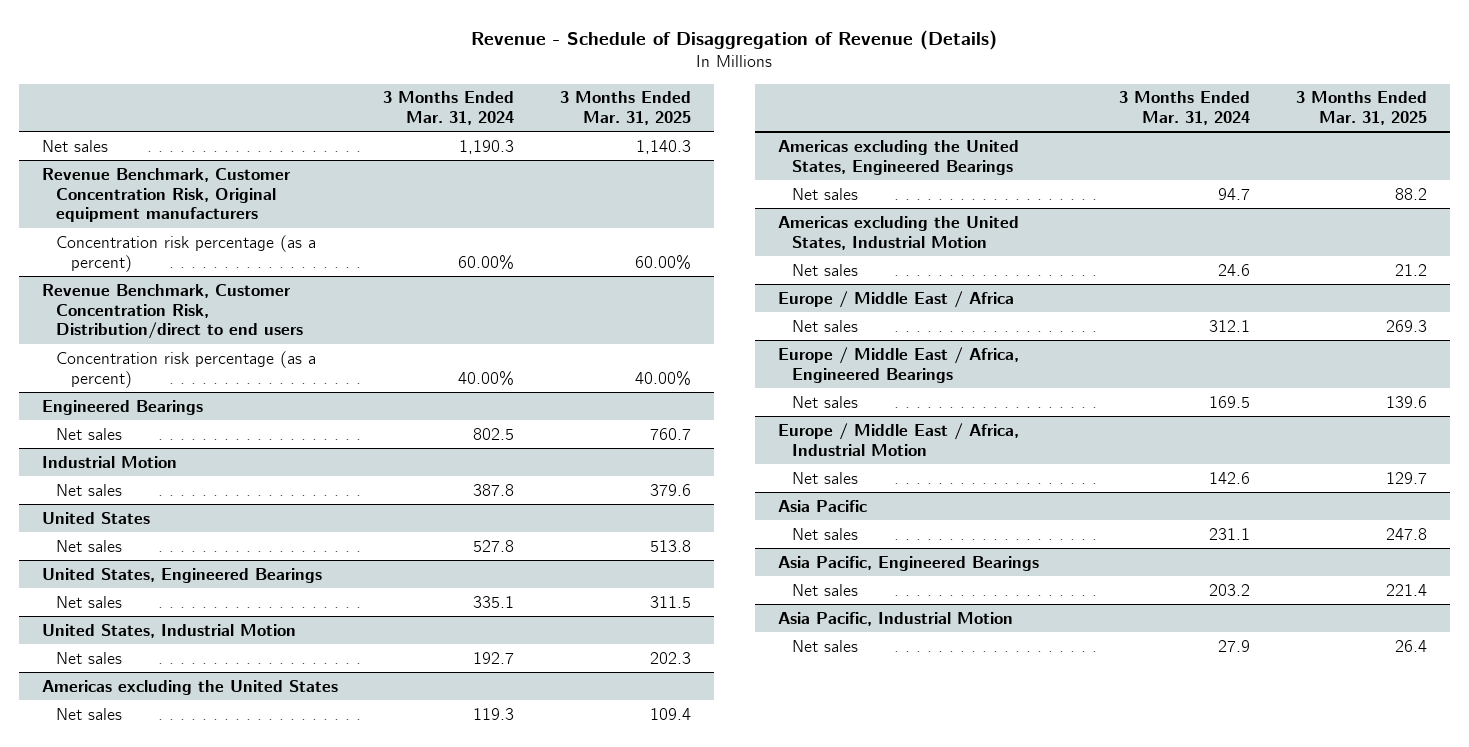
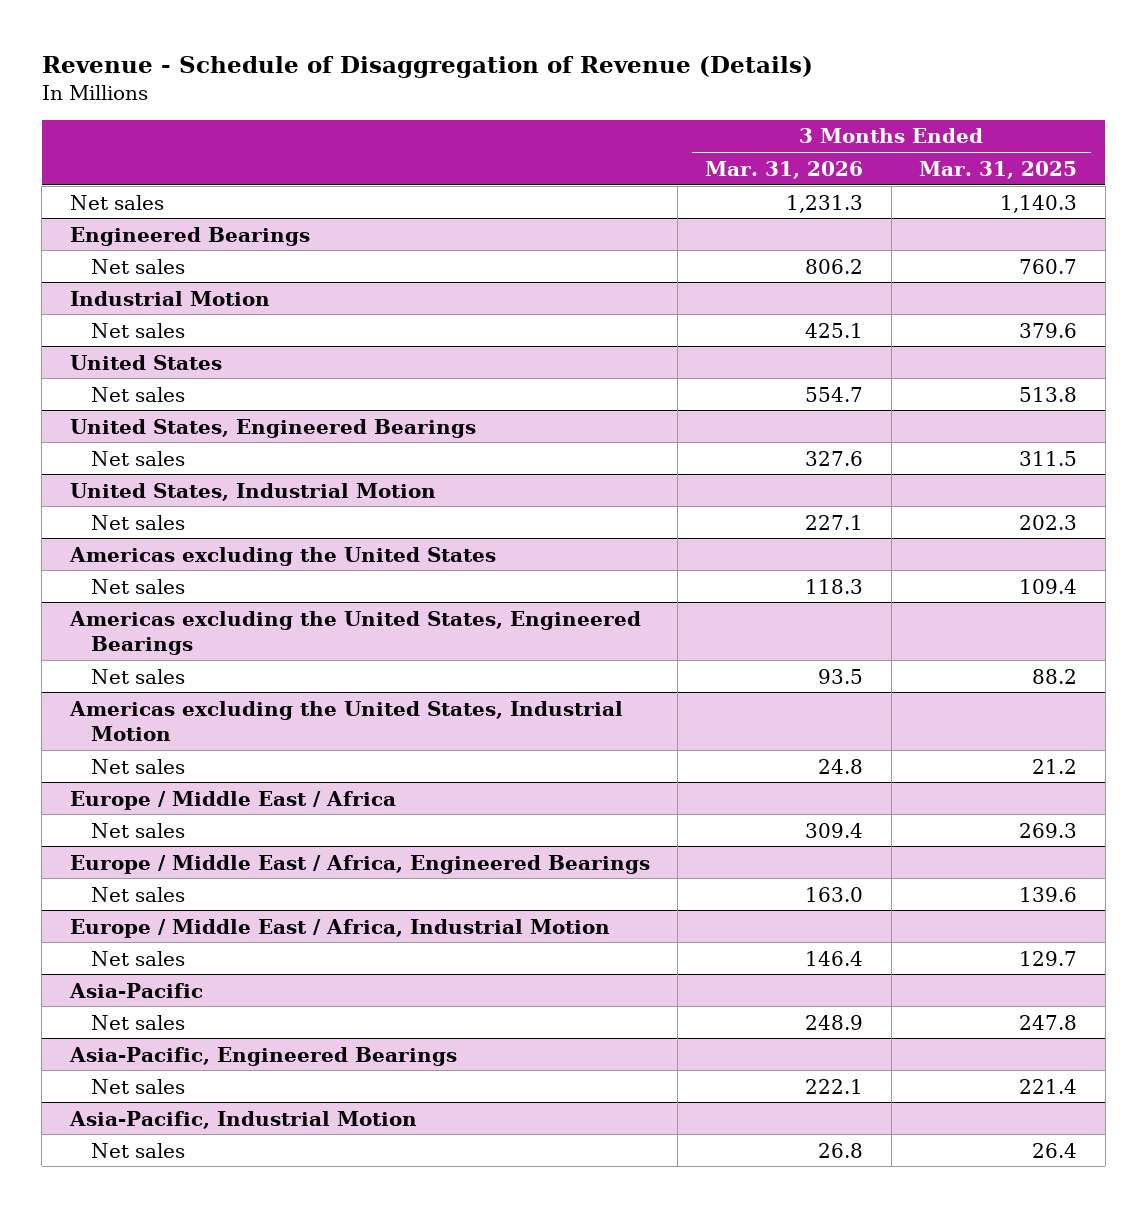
[383,91,515,126] 3 Months Ended Mar. 31, 2024 -> none
none -> [705,160,864,179] Mar. 31, 2026
[41,167,291,223] Revenue Benchmark, Customer Concentration Risk, Original equipment manufacturers -> none
[56,234,317,272] Concentration risk percentage (as a percent) -> none
[41,283,304,340] Revenue Benchmark, Customer Concentration Risk, Distribution/direct to end users -> none
[56,350,317,388] Concentration risk percentage (as a percent) -> none
[777,499,867,512] Asia Pacific -> [68,982,203,998] Asia-Pacific
[777,555,1039,571] Asia Pacific, Engineered Bearings -> [68,1046,457,1066] Asia-Pacific, Engineered Bearings
[777,611,1013,626] Asia Pacific, Industrial Motion -> [68,1110,417,1129] Asia-Pacific, Industrial Motion

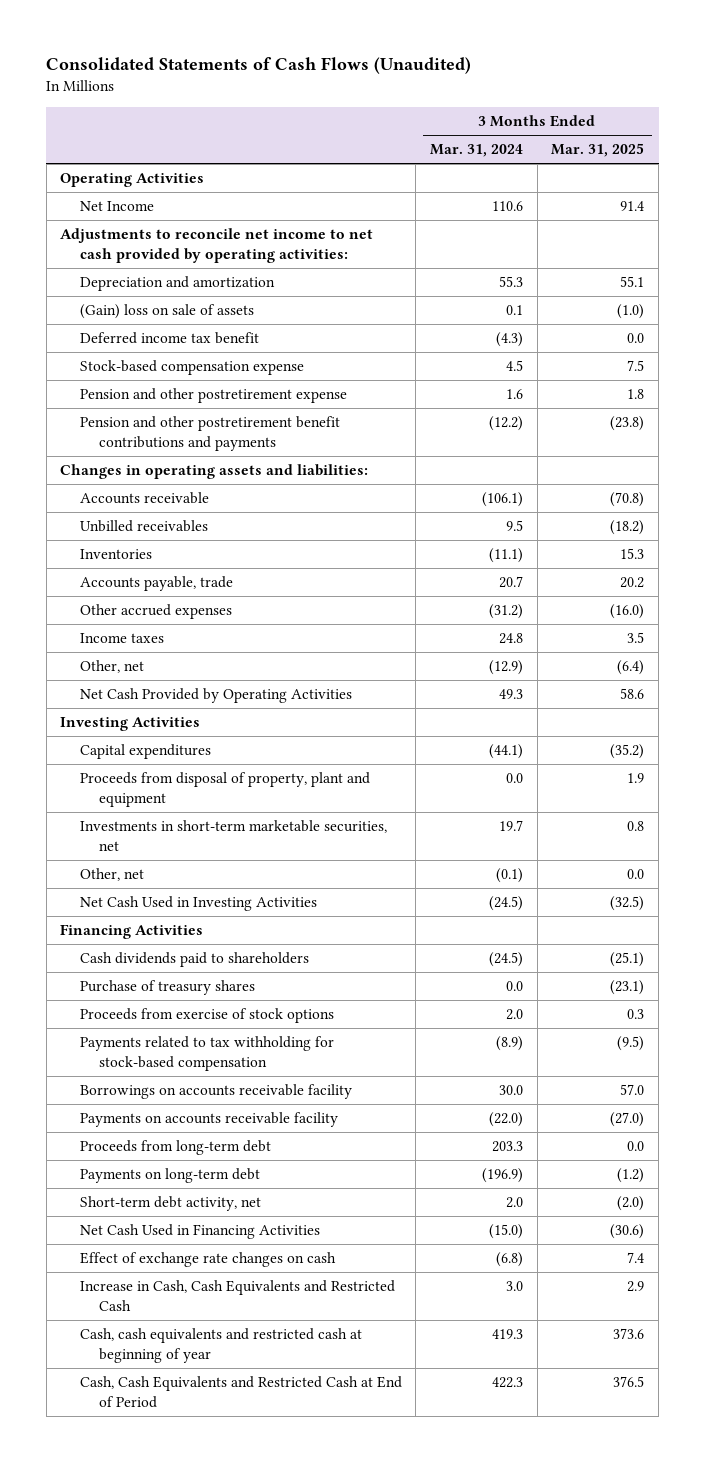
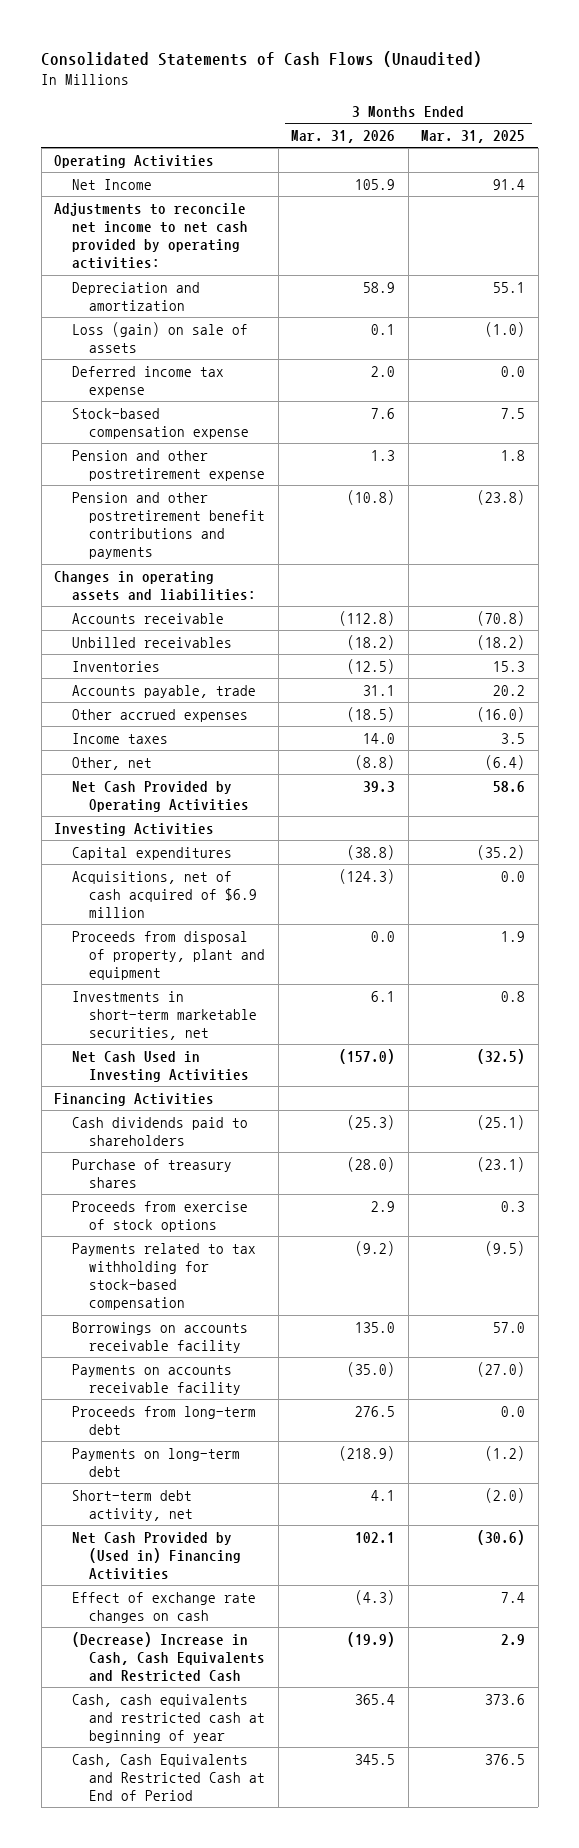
[430,144,524,158] Mar. 31, 2024 -> none
none -> [291,129,396,143] Mar. 31, 2026
[79,304,254,320] (Gain) loss on sale of assets -> [71,321,248,353] Loss (gain) on sale of assets
[79,332,259,345] Deferred income tax benefit -> [71,365,224,397] Deferred income tax expense
none -> [71,870,258,919] Acquisitions, net of cash acquired of $6.9 million
[79,868,144,882] Other, net -> none
[79,1224,320,1240] Net Cash Used in Financing Activities -> [71,1531,242,1581] Net Cash Provided by (Used in) Financing Activities
[79,1280,395,1311] Increase in Cash, Cash Equivalents and Restricted Cash -> [71,1631,266,1683] (Decrease) Increase in Cash, Cash Equivalents and Restricted Cash

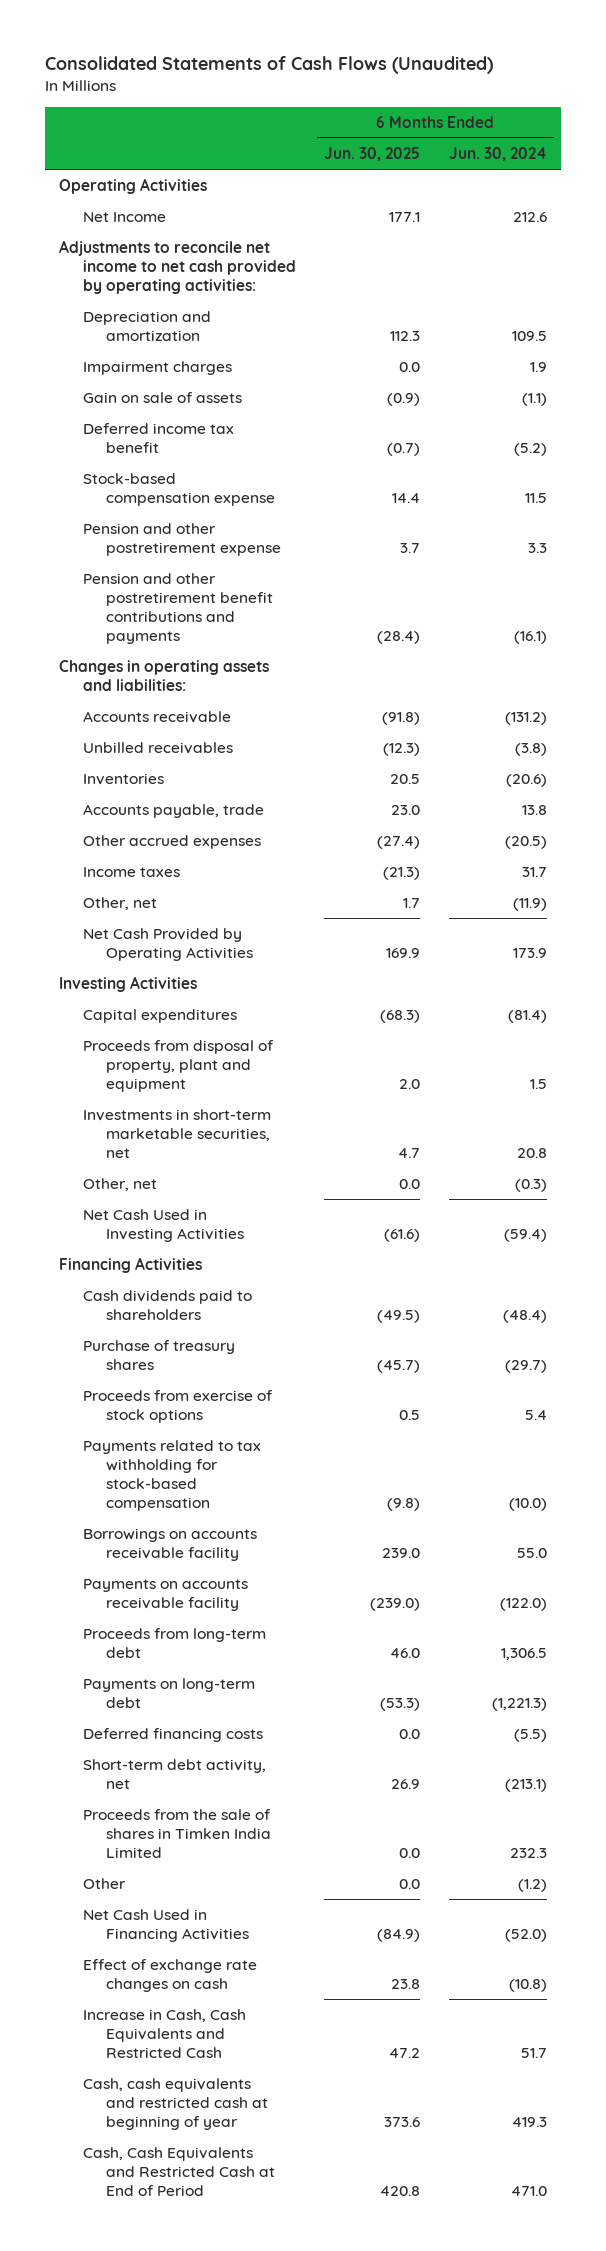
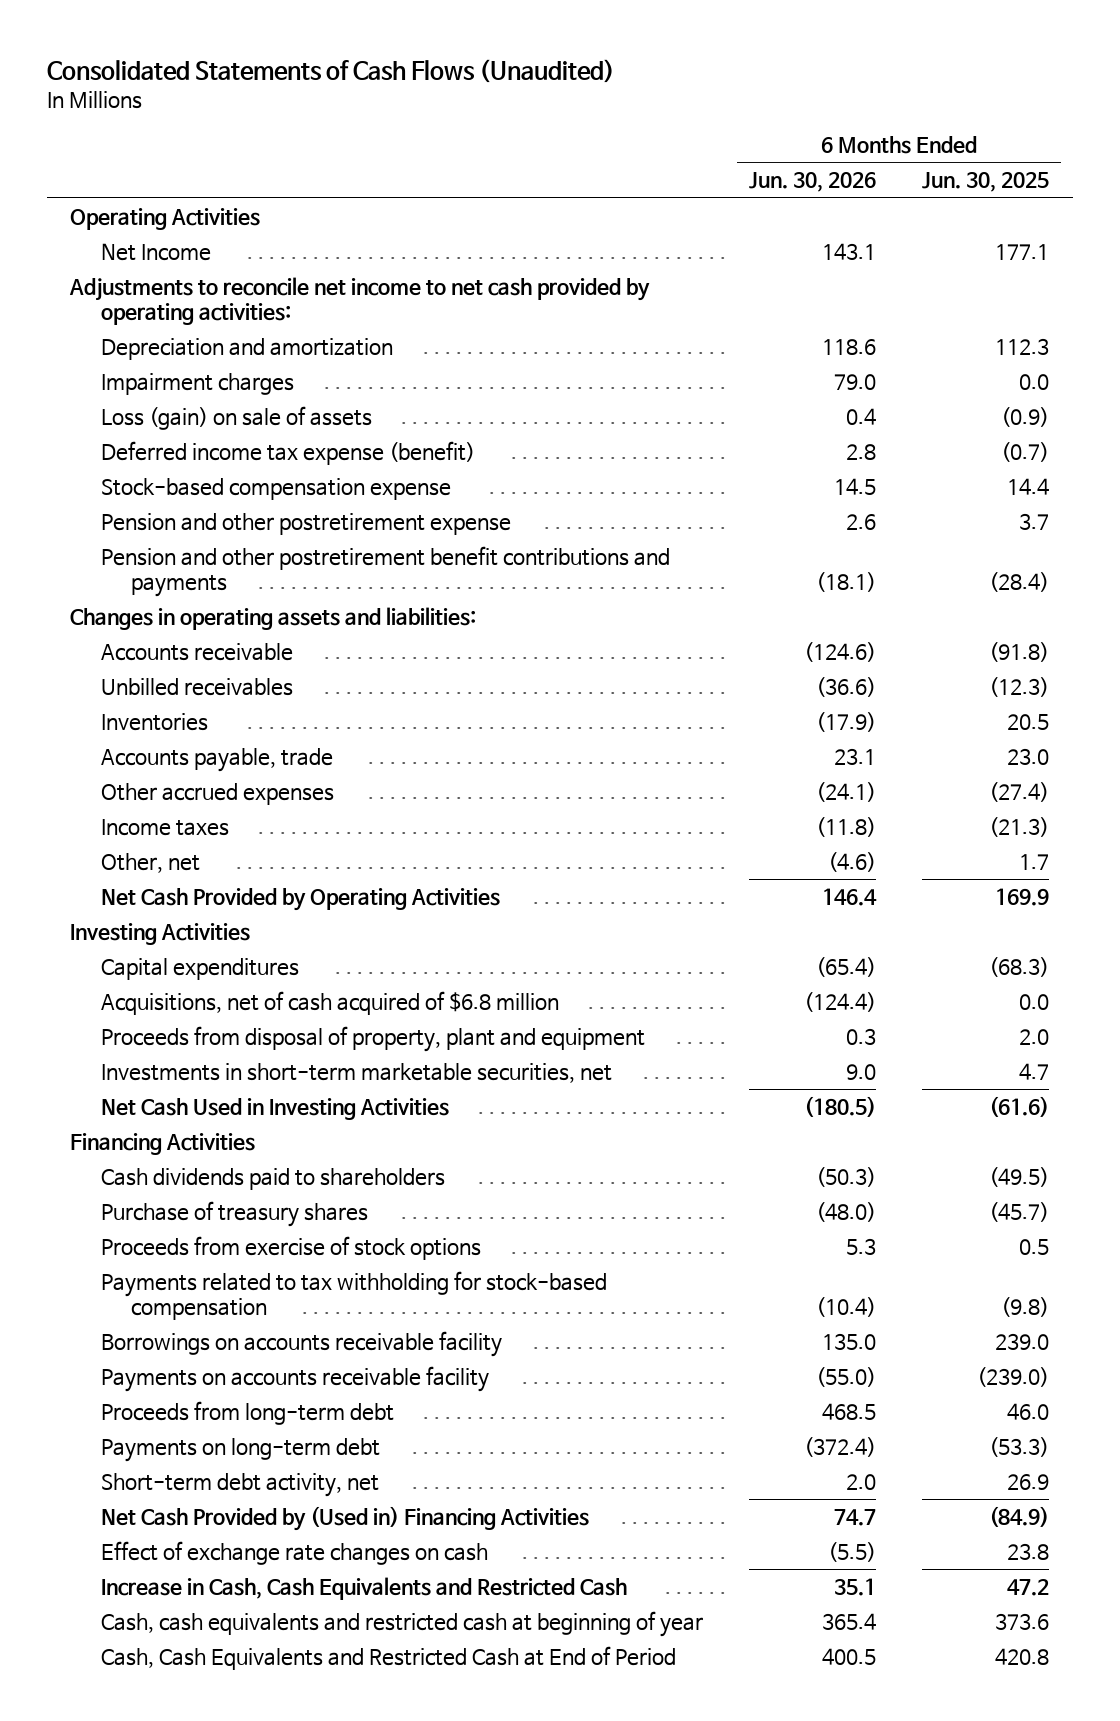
[448,147,547,162] Jun. 30, 2024 -> none
none -> [749,172,877,193] Jun. 30, 2026
[82,392,242,404] Gain on sale of assets -> [100,405,372,430] Loss (gain) on sale of assets
[82,423,234,454] Deferred income tax benefit -> [100,440,475,465] Deferred income tax expense (benefit)
none -> [100,990,559,1015] Acquisitions, net of cash acquired of $6.8 million
[82,1178,157,1192] Other, net -> none
[82,1728,263,1743] Deferred financing costs -> none
[82,1809,271,1859] Proceeds from the sale of shares in Timken India Limited -> none
[82,1878,126,1890] Other -> none
[82,1909,249,1943] Net Cash Used in Financing Activities -> [100,1505,589,1531] Net Cash Provided by (Used in) Financing Activities

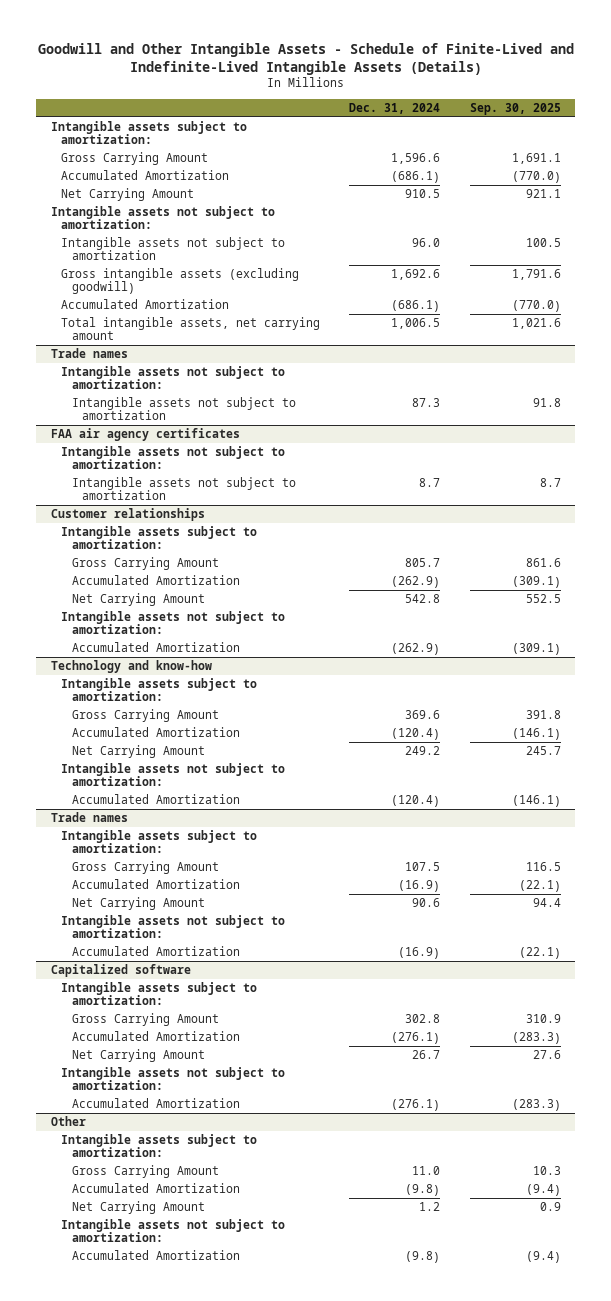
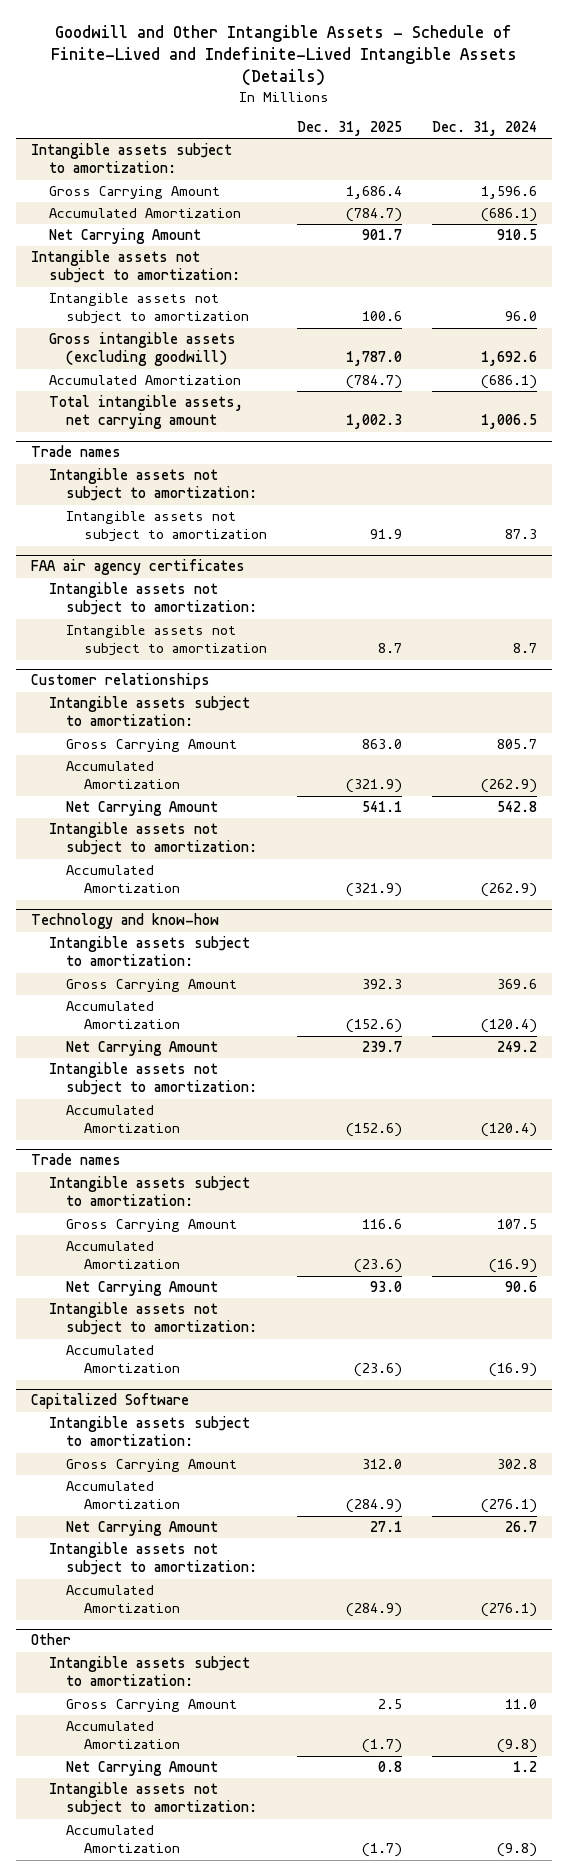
[469,102,561,115] Sep. 30, 2025 -> none
none -> [297,121,403,137] Dec. 31, 2025
[50,963,191,977] Capitalized software -> [31,1393,190,1410] Capitalized Software

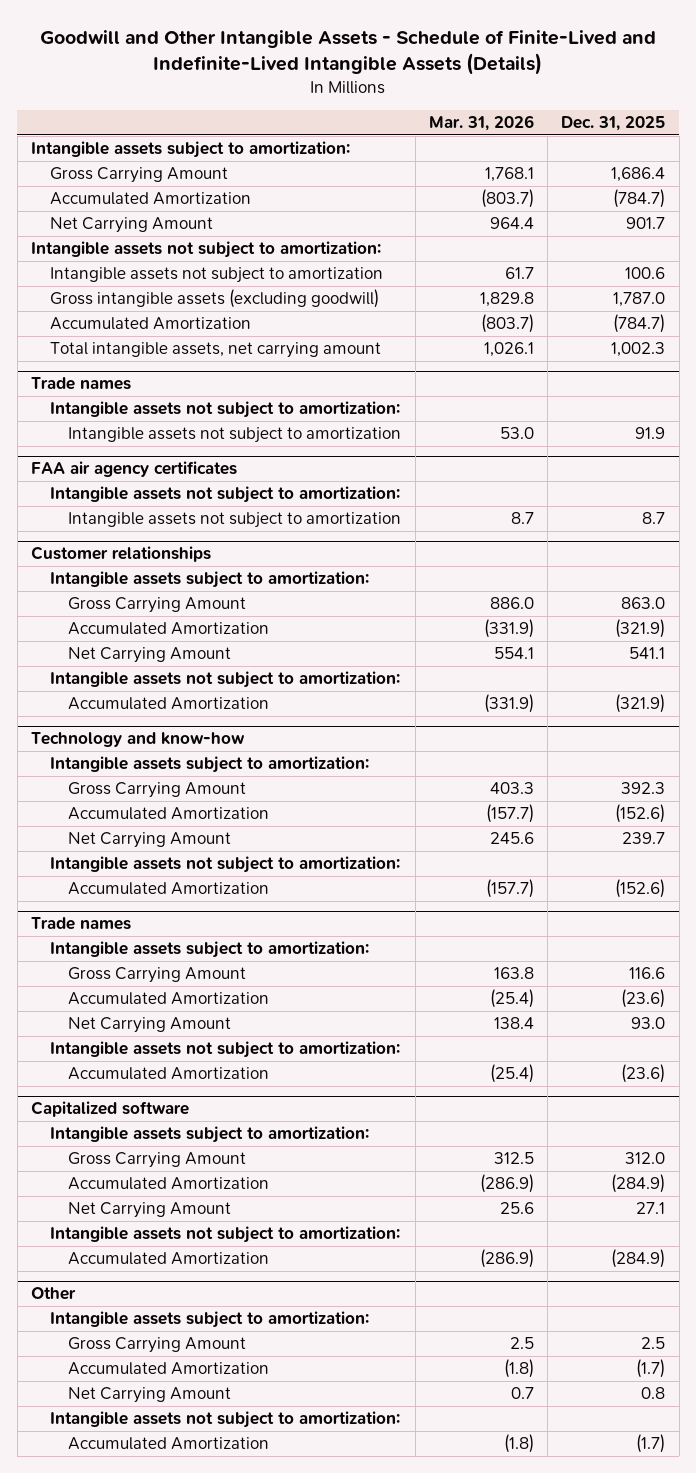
[432,121,538,137] Dec. 31, 2024 -> none
none -> [428,114,534,131] Mar. 31, 2026
[31,1393,190,1410] Capitalized Software -> [31,1101,190,1118] Capitalized software

